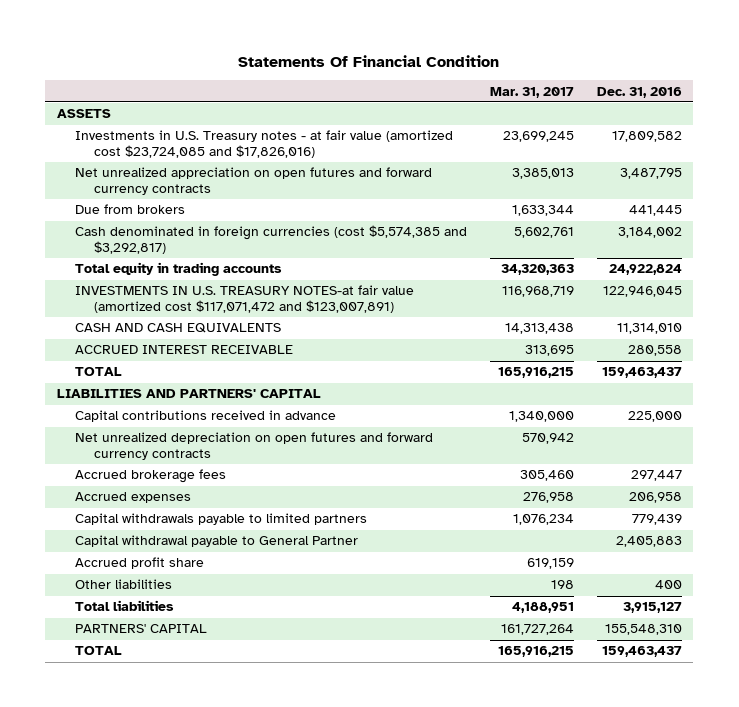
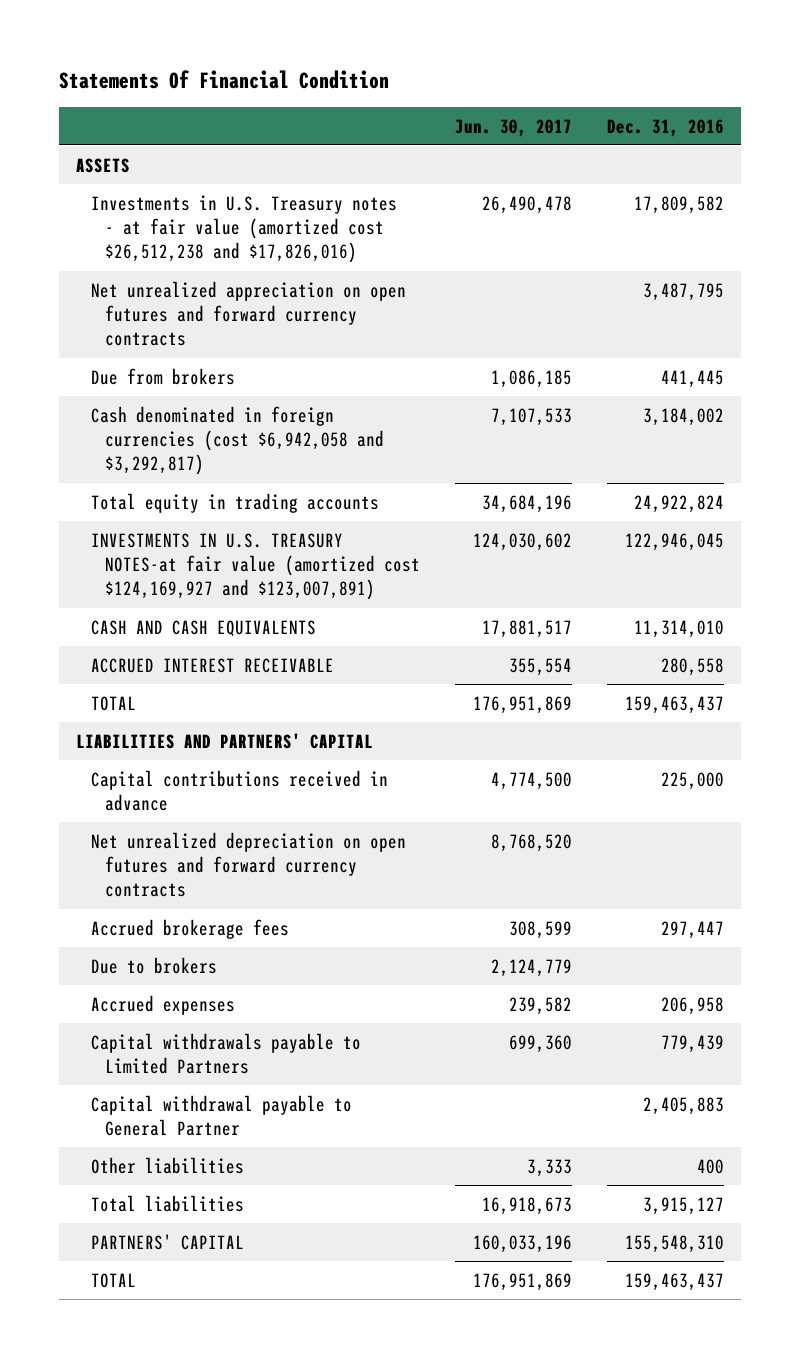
[490,86,575,98] Mar. 31, 2017 -> none
none -> [454,118,572,137] Jun. 30, 2017
[75,130,454,159] Investments in U.S. Treasury notes - at fair value (amortized cost $23,724,085 and $17,826,016) -> [90,194,397,264] Investments in U.S. Treasury notes - at fair value (amortized cost $26,512,238 and $17,826,016)
[75,225,468,255] Cash denominated in foreign currencies (cost $5,574,385 and $3,292,817) -> [90,405,384,476] Cash denominated in foreign currencies (cost $6,942,058 and $3,292,817)
[75,285,415,314] INVESTMENTS IN U.S. TREASURY NOTES-at fair value (amortized cost $117,071,472 and $123,007,891) -> [90,532,420,601] INVESTMENTS IN U.S. TREASURY NOTES-at fair value (amortized cost $124,169,927 and $123,007,891)
none -> [90,956,217,974] Due to brokers
[75,513,368,526] Capital withdrawals payable to limited partners -> [90,1032,361,1074] Capital withdrawals payable to Limited Partners
[75,557,205,570] Accrued profit share -> none

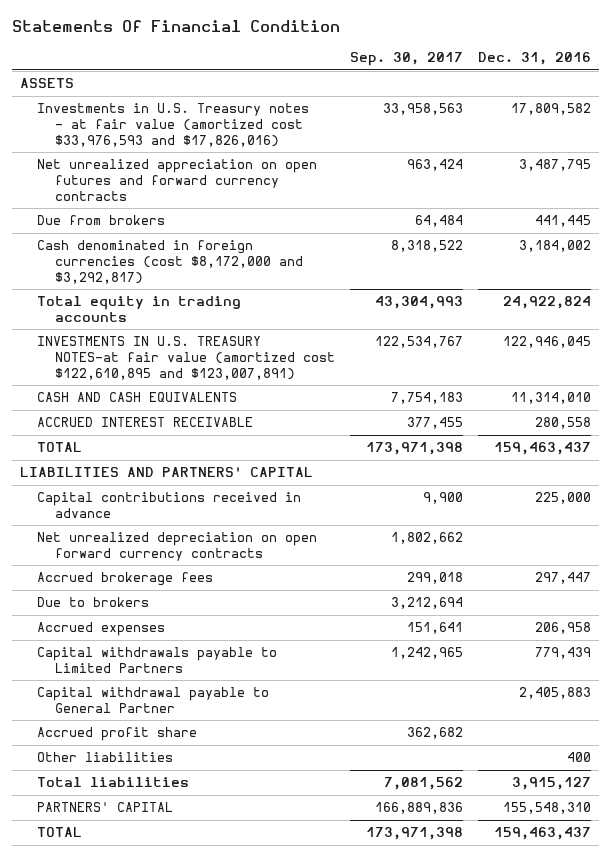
[454,118,572,137] Jun. 30, 2017 -> none
none -> [350,52,464,67] Sep. 30, 2017
[90,194,397,264] Investments in U.S. Treasury notes - at fair value (amortized cost $26,512,238 and $17,826,016) -> [37,103,310,147] Investments in U.S. Treasury notes - at fair value (amortized cost $33,976,593 and $17,826,016)
[90,405,384,476] Cash denominated in foreign currencies (cost $6,942,058 and $3,292,817) -> [37,240,303,284] Cash denominated in foreign currencies (cost $8,172,000 and $3,292,817)
[90,532,420,601] INVESTMENTS IN U.S. TREASURY NOTES-at fair value (amortized cost $124,169,927 and $123,007,891) -> [37,336,335,380] INVESTMENTS IN U.S. TREASURY NOTES-at fair value (amortized cost $122,610,895 and $123,007,891)
[90,831,406,898] Net unrealized depreciation on open futures and forward currency contracts -> [37,532,318,561] Net unrealized depreciation on open forward currency contracts
none -> [37,727,198,742] Accrued profit share

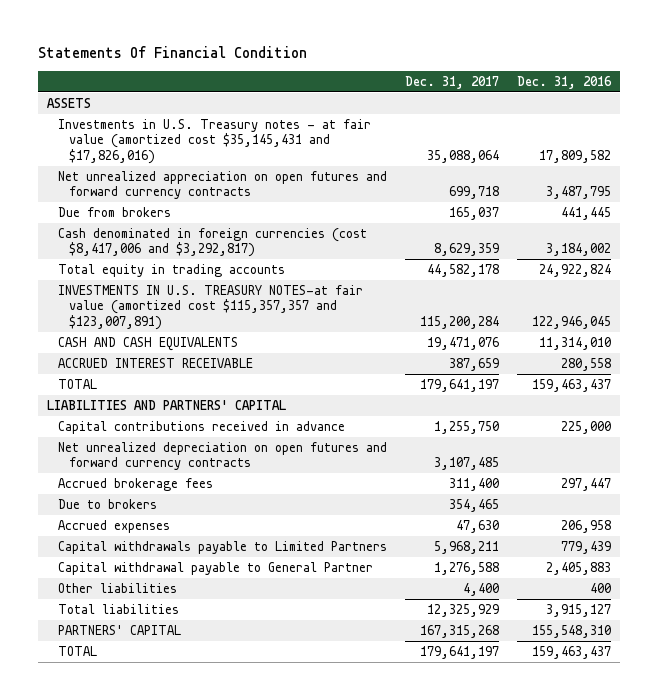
[350,52,464,67] Sep. 30, 2017 -> none
none -> [405,75,500,89] Dec. 31, 2017
[37,103,310,147] Investments in U.S. Treasury notes - at fair value (amortized cost $33,976,593 and $17,826,016) -> [58,118,372,164] Investments in U.S. Treasury notes - at fair value (amortized cost $35,145,431 and $17,826,016)
[37,240,303,284] Cash denominated in foreign currencies (cost $8,172,000 and $3,292,817) -> [58,227,368,258] Cash denominated in foreign currencies (cost $8,417,006 and $3,292,817)
[37,336,335,380] INVESTMENTS IN U.S. TREASURY NOTES-at fair value (amortized cost $122,610,895 and $123,007,891) -> [58,284,364,330] INVESTMENTS IN U.S. TREASURY NOTES-at fair value (amortized cost $115,357,357 and $123,007,891)
[37,532,318,561] Net unrealized depreciation on open forward currency contracts -> [58,441,388,471] Net unrealized depreciation on open futures and forward currency contracts
[37,727,198,742] Accrued profit share -> none

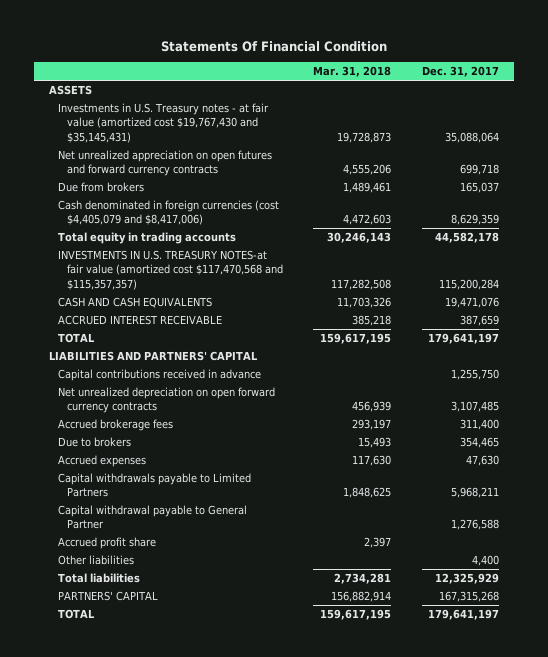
[516,75,612,89] Dec. 31, 2016 -> none
none -> [313,66,392,78] Mar. 31, 2018
[58,118,372,164] Investments in U.S. Treasury notes - at fair value (amortized cost $35,145,431 and $17,826,016) -> [58,103,270,143] Investments in U.S. Treasury notes - at fair value (amortized cost $19,767,430 and $35,145,431)
[58,227,368,258] Cash denominated in foreign currencies (cost $8,417,006 and $3,292,817) -> [58,200,280,226] Cash denominated in foreign currencies (cost $4,405,079 and $8,417,006)
[58,284,364,330] INVESTMENTS IN U.S. TREASURY NOTES-at fair value (amortized cost $115,357,357 and $123,007,891) -> [58,250,284,290] INVESTMENTS IN U.S. TREASURY NOTES-at fair value (amortized cost $117,470,568 and $115,357,357)
[58,441,388,471] Net unrealized depreciation on open futures and forward currency contracts -> [58,387,276,414] Net unrealized depreciation on open forward currency contracts
none -> [58,537,157,550] Accrued profit share

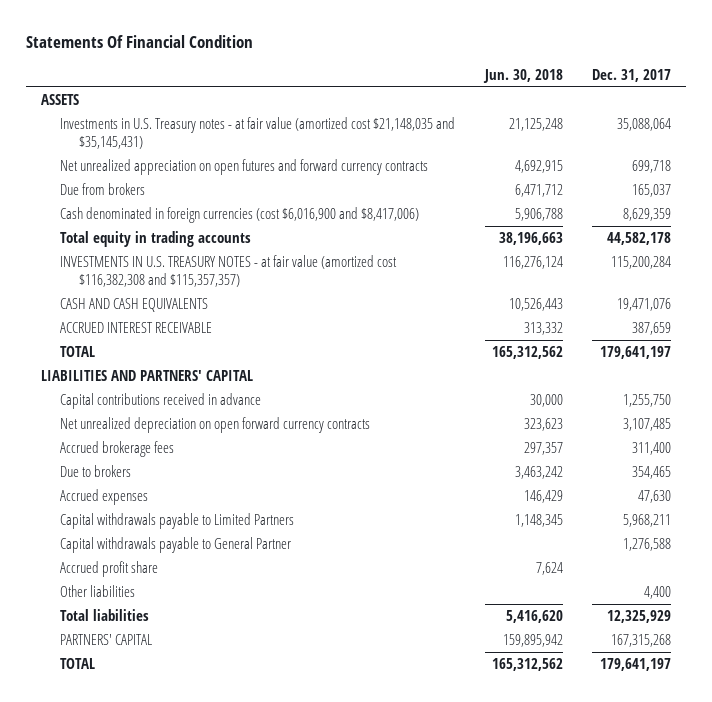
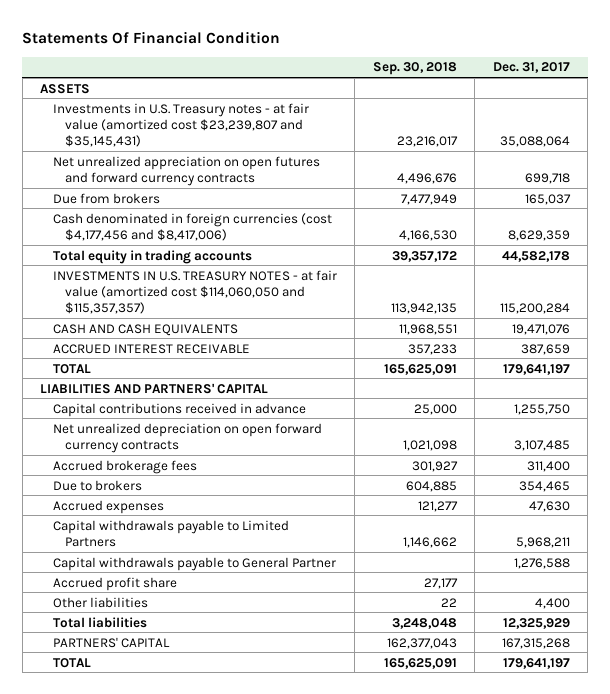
[482,68,563,83] Jun. 30, 2018 -> none
none -> [372,62,457,76] Sep. 30, 2018
[60,117,456,149] Investments in U.S. Treasury notes - at fair value (amortized cost $21,148,035 and $35,145,431) -> [52,102,309,148] Investments in U.S. Treasury notes - at fair value (amortized cost $23,239,807 and $35,145,431)
[60,207,420,224] Cash denominated in foreign currencies (cost $6,016,900 and $8,417,006) -> [52,212,332,241] Cash denominated in foreign currencies (cost $4,177,456 and $8,417,006)
[60,255,398,287] INVESTMENTS IN U.S. TREASURY NOTES - at fair value (amortized cost $116,382,308 and $115,357,357) -> [52,269,337,315] INVESTMENTS IN U.S. TREASURY NOTES - at fair value (amortized cost $114,060,050 and $115,357,357)

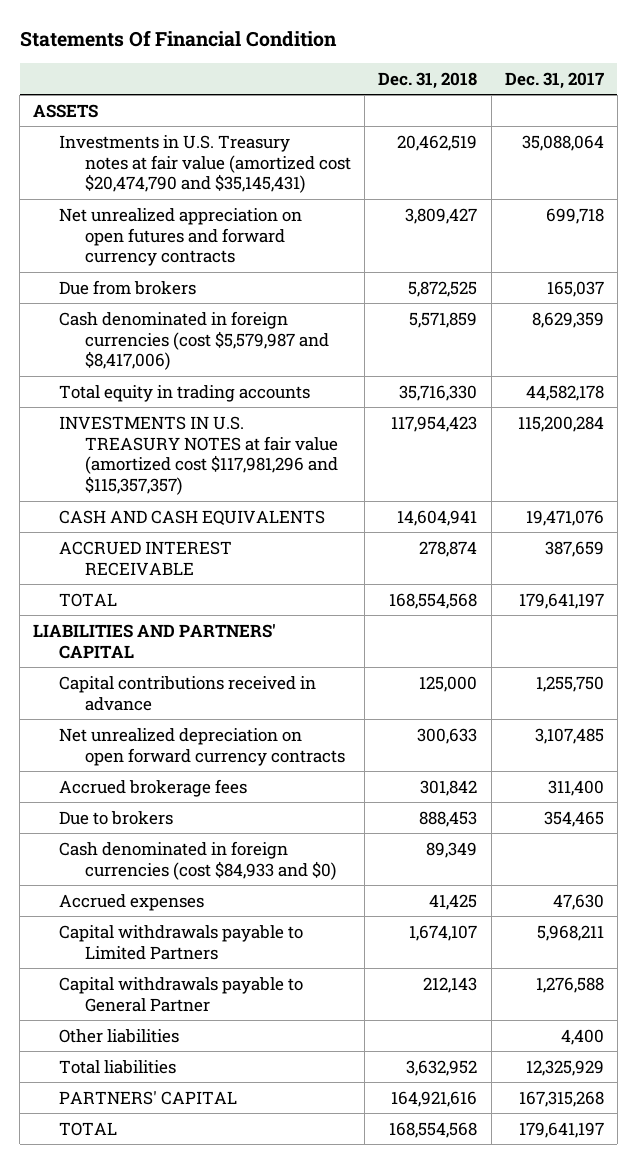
[372,62,457,76] Sep. 30, 2018 -> none
none -> [378,71,478,89] Dec. 31, 2018
[52,102,309,148] Investments in U.S. Treasury notes - at fair value (amortized cost $23,239,807 and $35,145,431) -> [59,134,352,194] Investments in U.S. Treasury notes at fair value (amortized cost $20,474,790 and $35,145,431)
[52,212,332,241] Cash denominated in foreign currencies (cost $4,177,456 and $8,417,006) -> [59,310,330,371] Cash denominated in foreign currencies (cost $5,579,987 and $8,417,006)
[52,269,337,315] INVESTMENTS IN U.S. TREASURY NOTES - at fair value (amortized cost $114,060,050 and $115,357,357) -> [59,415,339,496] INVESTMENTS IN U.S. TREASURY NOTES at fair value (amortized cost $117,981,296 and $115,357,357)
none -> [59,840,337,880] Cash denominated in foreign currencies (cost $84,933 and $0)
[52,576,177,591] Accrued profit share -> none

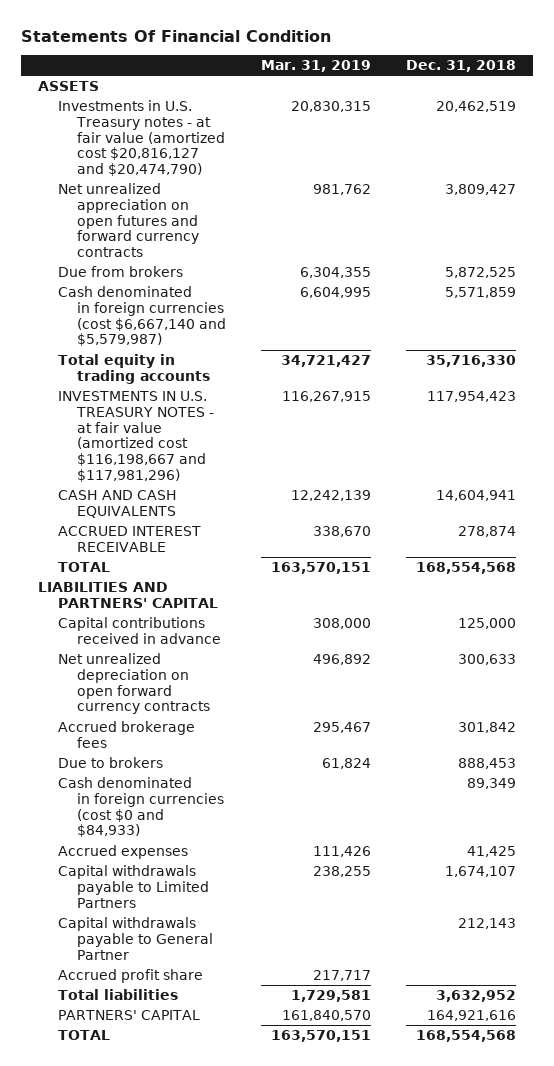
[504,71,604,89] Dec. 31, 2017 -> none
none -> [260,59,371,72] Mar. 31, 2019
[59,134,352,194] Investments in U.S. Treasury notes at fair value (amortized cost $20,474,790 and $35,145,431) -> [57,100,225,177] Investments in U.S. Treasury notes - at fair value (amortized cost $20,816,127 and $20,474,790)
[59,310,330,371] Cash denominated in foreign currencies (cost $5,579,987 and $8,417,006) -> [57,286,226,347] Cash denominated in foreign currencies (cost $6,667,140 and $5,579,987)
[59,415,339,496] INVESTMENTS IN U.S. TREASURY NOTES at fair value (amortized cost $117,981,296 and $115,357,357) -> [57,391,214,482] INVESTMENTS IN U.S. TREASURY NOTES - at fair value (amortized cost $116,198,667 and $117,981,296)
[59,840,337,880] Cash denominated in foreign currencies (cost $84,933 and $0) -> [57,777,224,838] Cash denominated in foreign currencies (cost $0 and $84,933)
[59,1028,180,1043] Other liabilities -> none
none -> [57,969,203,984] Accrued profit share

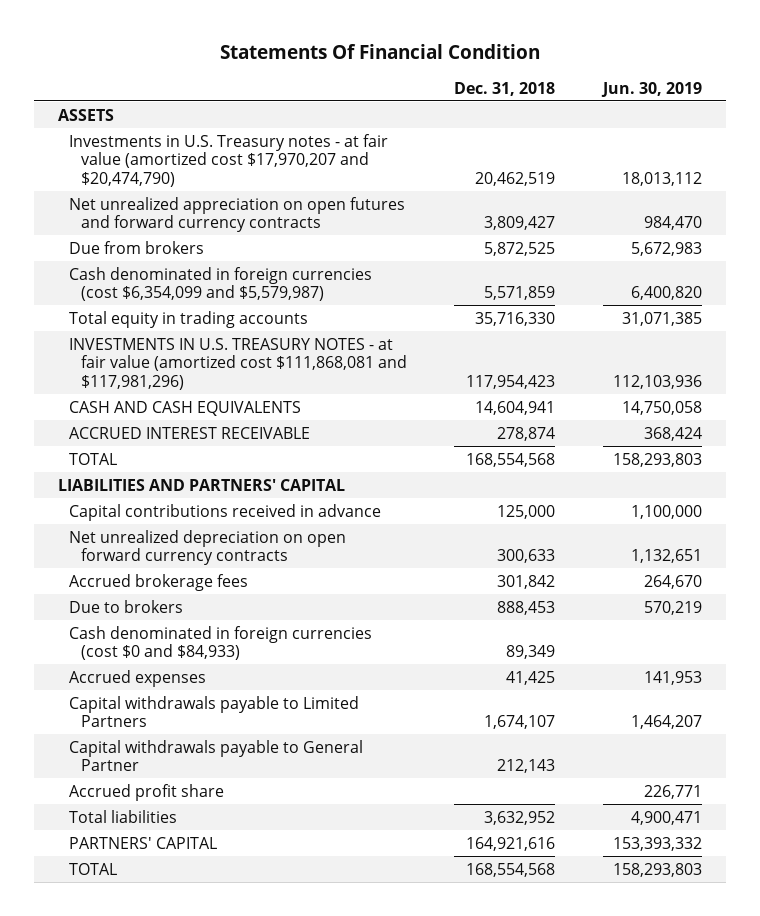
[260,59,371,72] Mar. 31, 2019 -> none
none -> [601,81,703,97] Jun. 30, 2019
[57,100,225,177] Investments in U.S. Treasury notes - at fair value (amortized cost $20,816,127 and $20,474,790) -> [69,133,389,187] Investments in U.S. Treasury notes - at fair value (amortized cost $17,970,207 and $20,474,790)
[57,286,226,347] Cash denominated in foreign currencies (cost $6,667,140 and $5,579,987) -> [69,266,373,302] Cash denominated in foreign currencies (cost $6,354,099 and $5,579,987)
[57,391,214,482] INVESTMENTS IN U.S. TREASURY NOTES - at fair value (amortized cost $116,198,667 and $117,981,296) -> [69,337,407,390] INVESTMENTS IN U.S. TREASURY NOTES - at fair value (amortized cost $111,868,081 and $117,981,296)

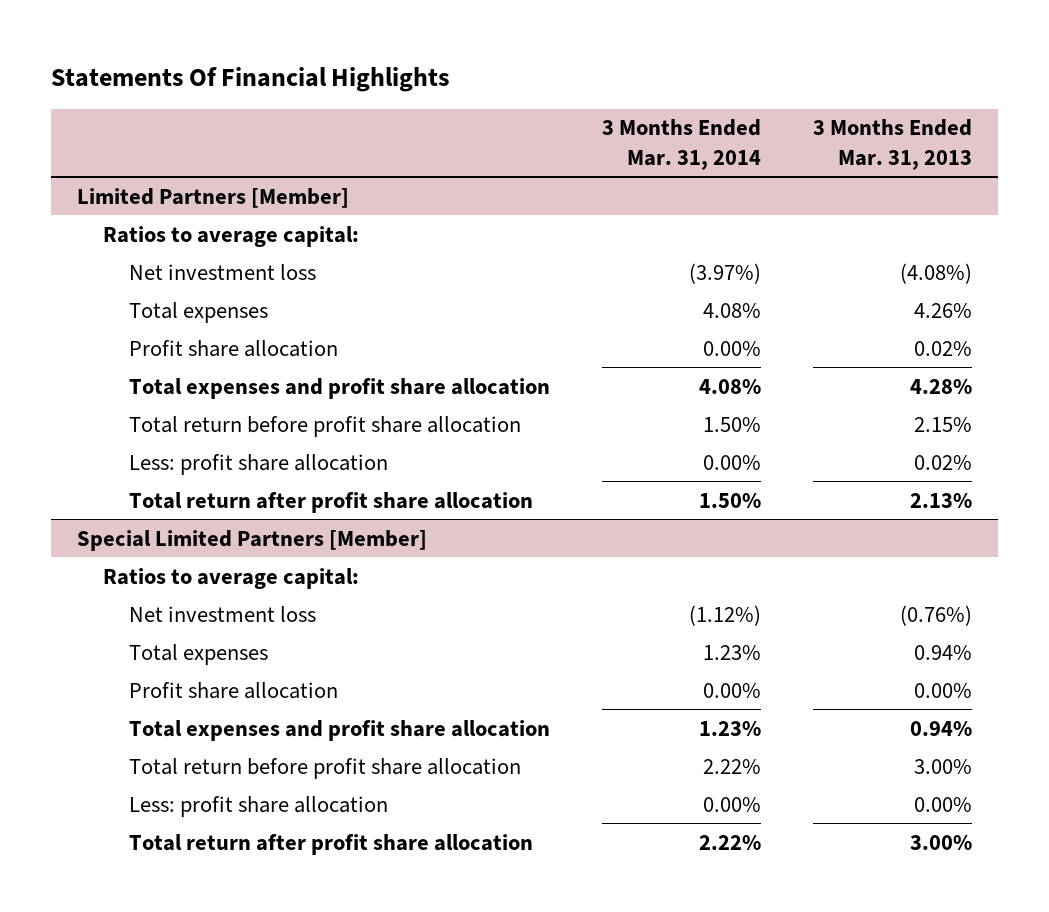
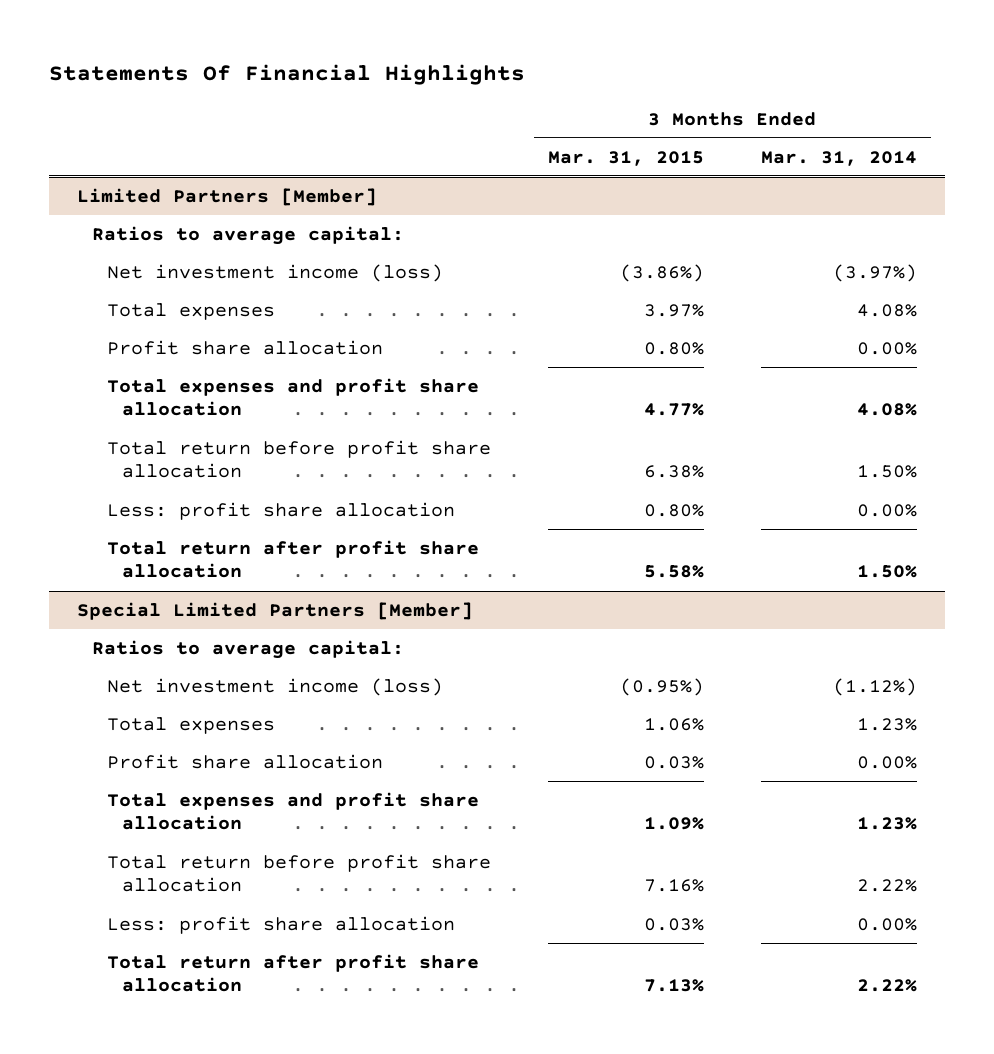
[813,119,973,170] 3 Months Ended Mar. 31, 2013 -> none
none -> [548,150,705,166] Mar. 31, 2015
[128,263,316,280] Net investment loss -> [107,263,444,282] Net investment income (loss)
[128,605,316,622] Net investment loss -> [107,677,444,696] Net investment income (loss)

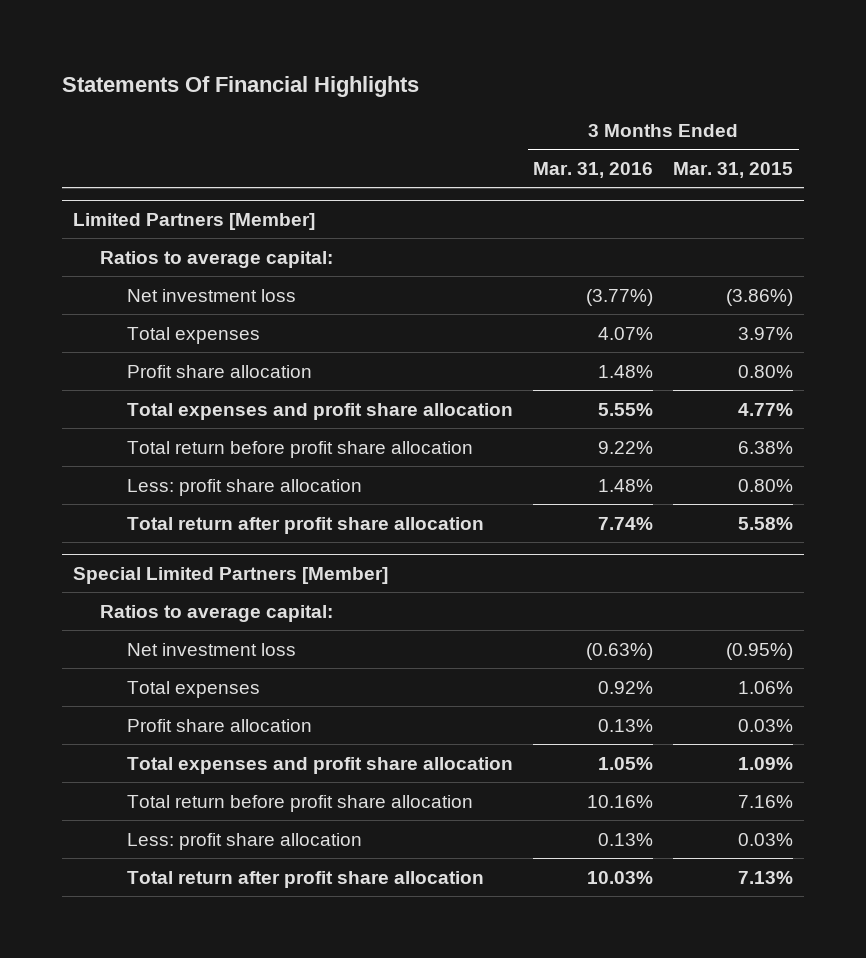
[760,150,917,166] Mar. 31, 2014 -> none
none -> [532,161,653,178] Mar. 31, 2016
[107,263,444,282] Net investment income (loss) -> [126,288,296,302] Net investment loss
[107,677,444,696] Net investment income (loss) -> [126,642,296,656] Net investment loss

